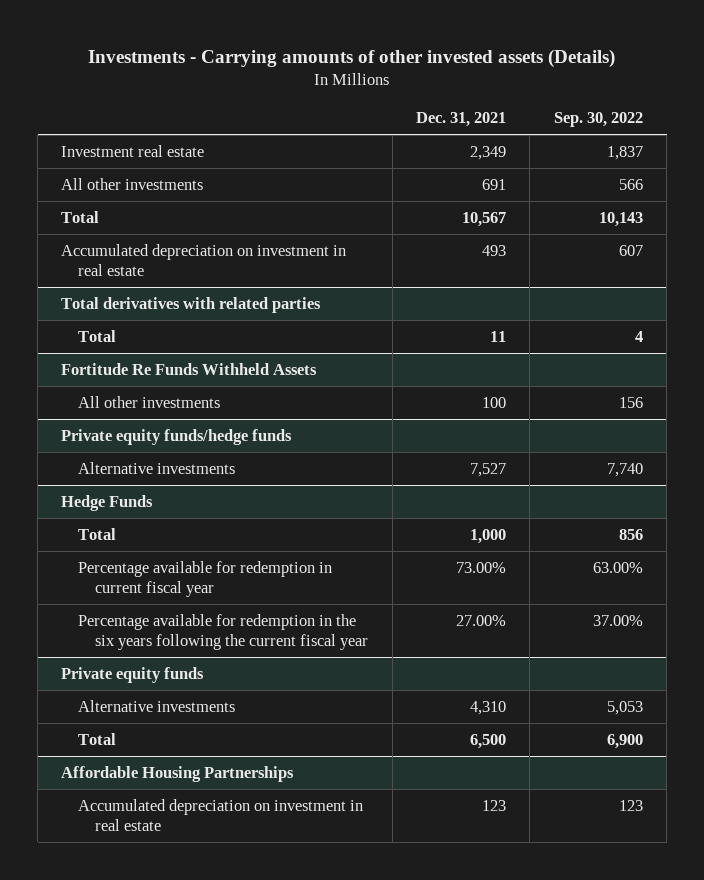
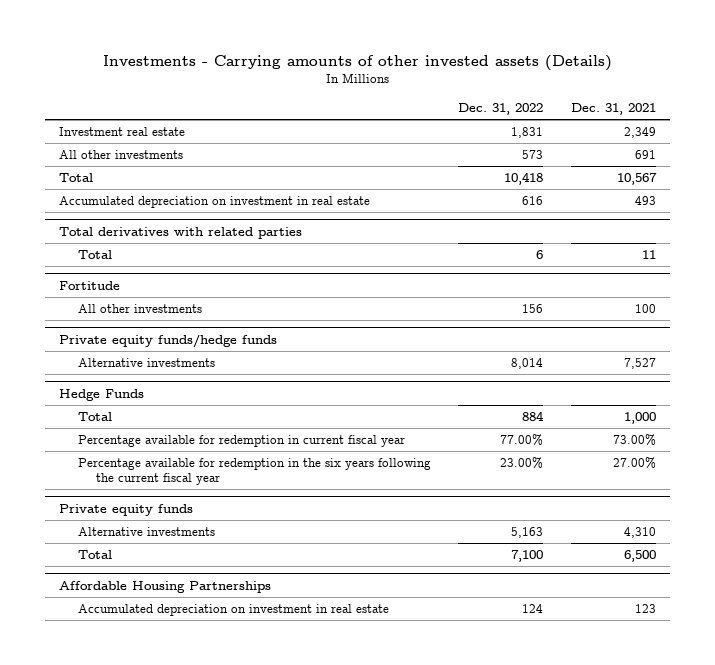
[553,112,643,128] Sep. 30, 2022 -> none
none -> [458,103,544,116] Dec. 31, 2022
[61,362,318,375] Fortitude Re Funds Withheld Assets -> [59,280,121,290] Fortitude

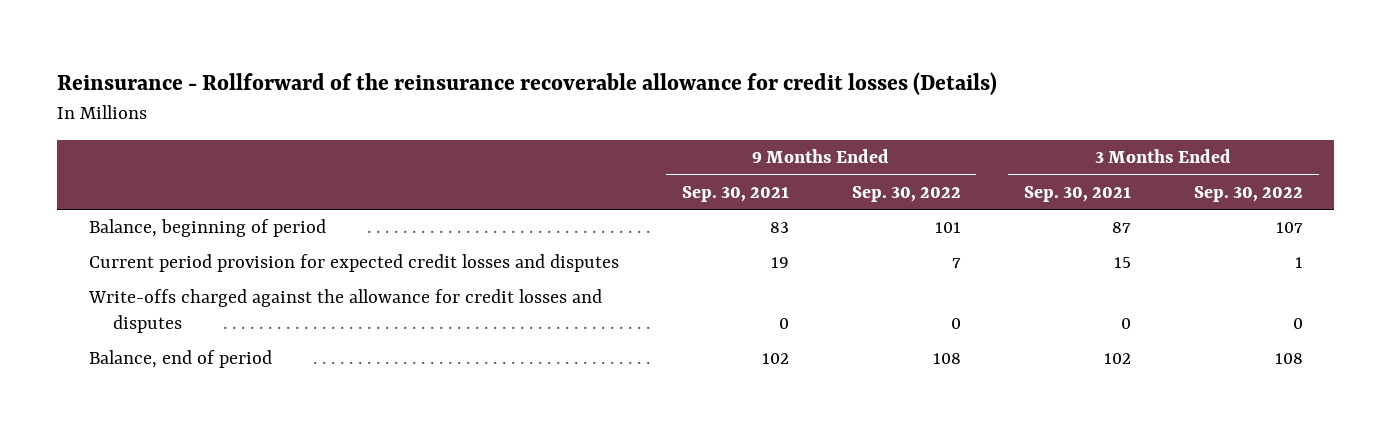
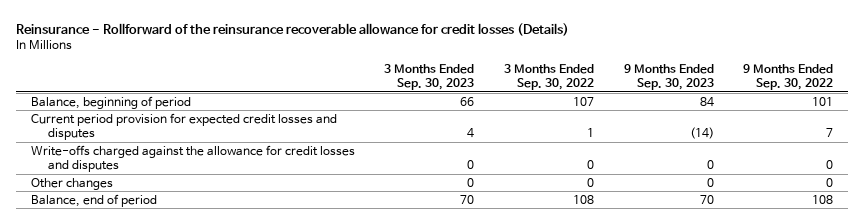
[681,186,789,203] Sep. 30, 2021 -> none
[1023,186,1131,203] Sep. 30, 2021 -> none
none -> [384,63,475,90] 3 Months Ended Sep. 30, 2023
none -> [623,63,714,90] 9 Months Ended Sep. 30, 2023
none -> [30,177,113,190] Other changes

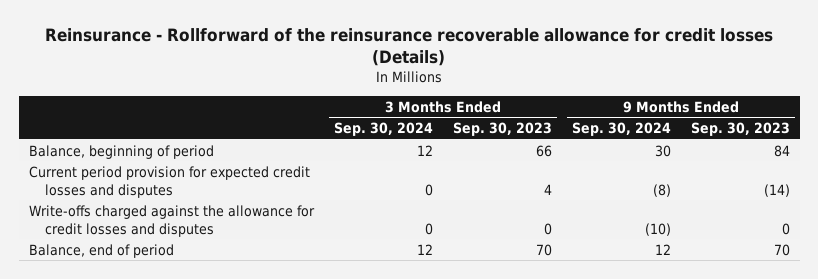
[503,63,594,90] 3 Months Ended Sep. 30, 2022 -> none
[743,63,834,90] 9 Months Ended Sep. 30, 2022 -> none
none -> [333,122,433,137] Sep. 30, 2024
none -> [571,122,671,137] Sep. 30, 2024
[30,177,113,190] Other changes -> none

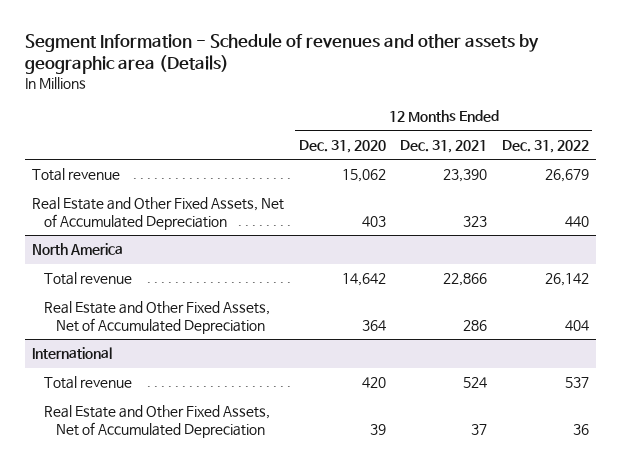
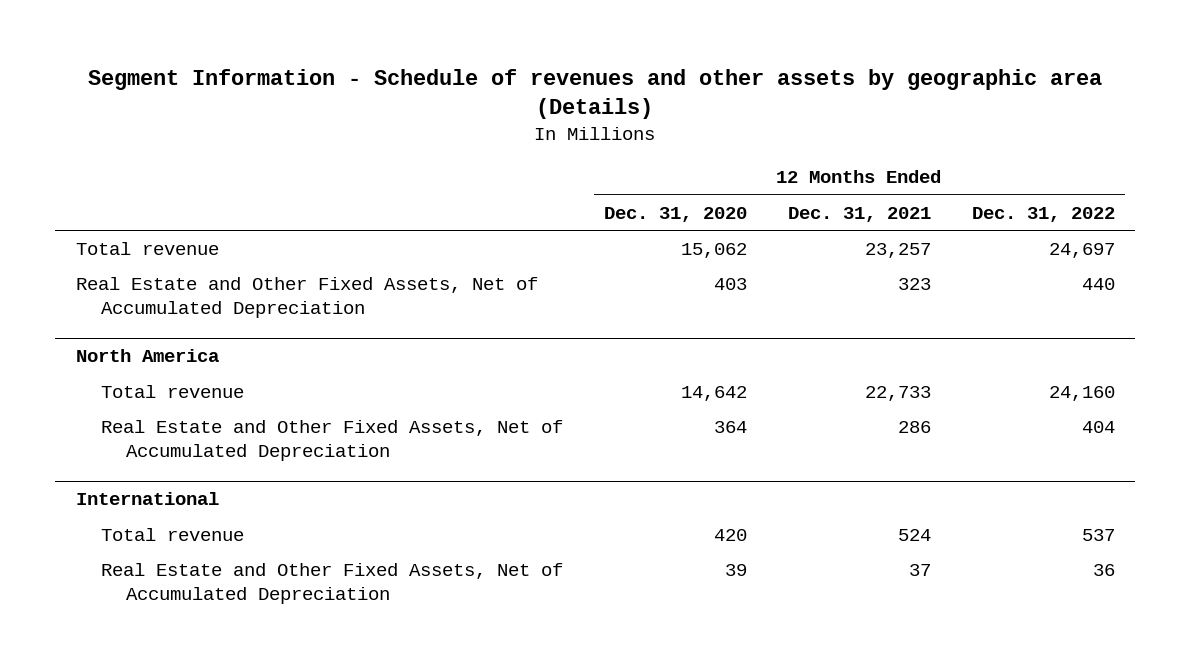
[443,169,488,183] 23,390 -> [864,243,931,259] 23,257
[544,169,589,183] 26,679 -> [1048,243,1115,259] 24,697
[443,273,488,287] 22,866 -> [864,386,931,402] 22,733
[544,273,589,287] 26,142 -> [1048,386,1115,402] 24,160

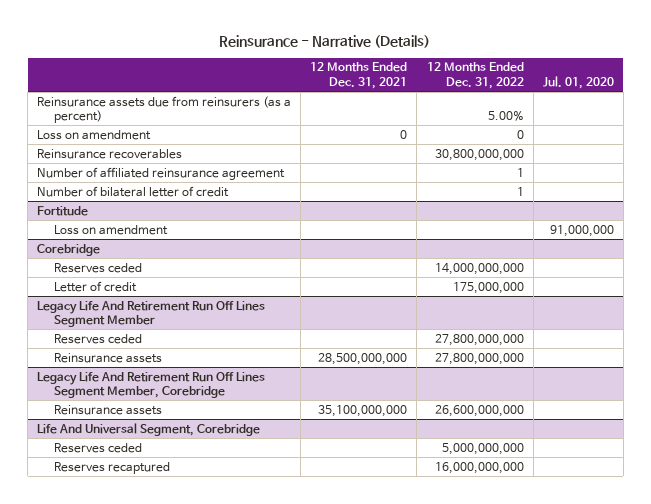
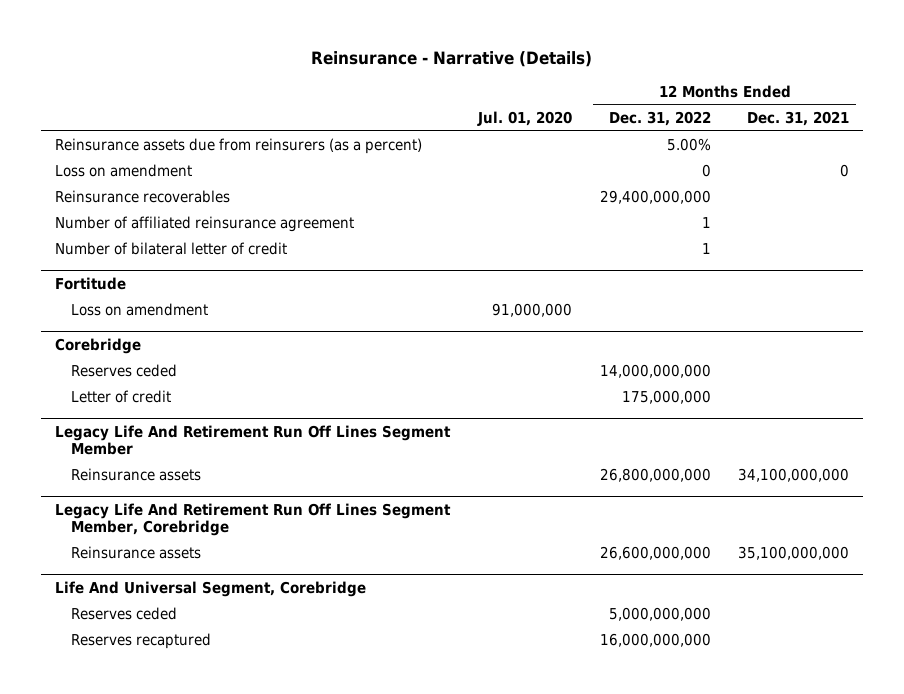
[434,148,524,161] 30,800,000,000 -> [599,190,711,205] 29,400,000,000
[53,333,142,344] Reserves ceded -> none
[318,352,408,365] 28,500,000,000 -> [738,468,850,483] 34,100,000,000
[434,352,524,365] 27,800,000,000 -> [599,468,711,483] 26,800,000,000

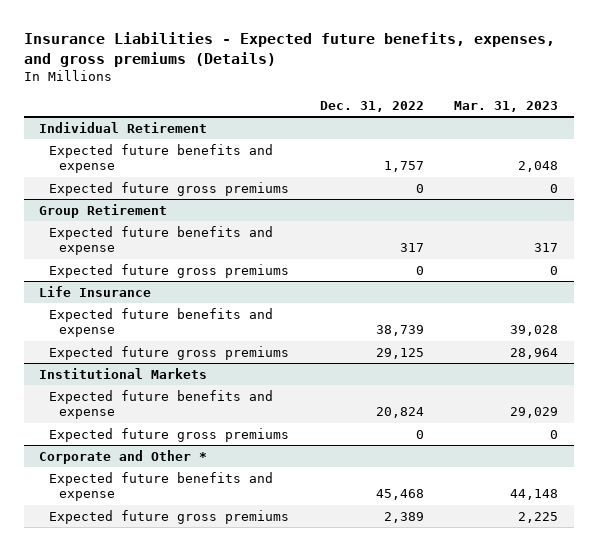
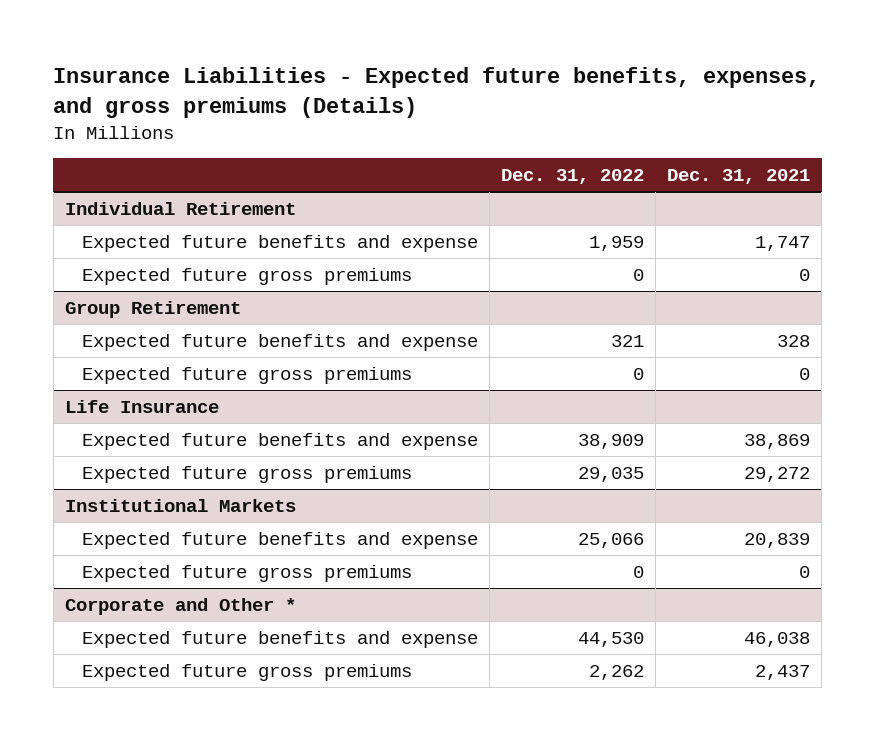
[454,100,559,112] Mar. 31, 2023 -> none
none -> [667,168,811,184] Dec. 31, 2021
[383,161,424,173] 1,757 -> [588,236,644,252] 1,959
[399,243,424,253] 317 -> [610,335,644,348] 321
[375,325,424,337] 38,739 -> [577,434,644,450] 38,909
[375,347,424,359] 29,125 -> [577,467,644,483] 29,035
[375,407,424,419] 20,824 -> [577,533,644,549] 25,066
[375,489,424,501] 45,468 -> [577,632,644,648] 44,530
[383,511,424,523] 2,389 -> [588,665,644,681] 2,262

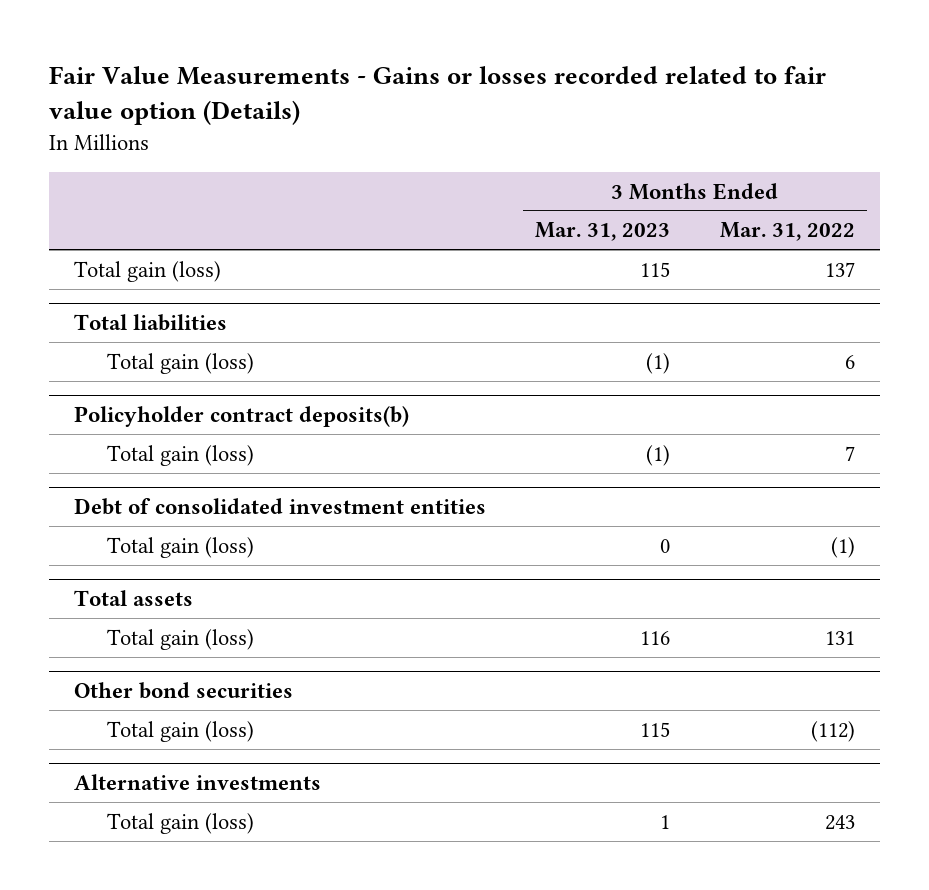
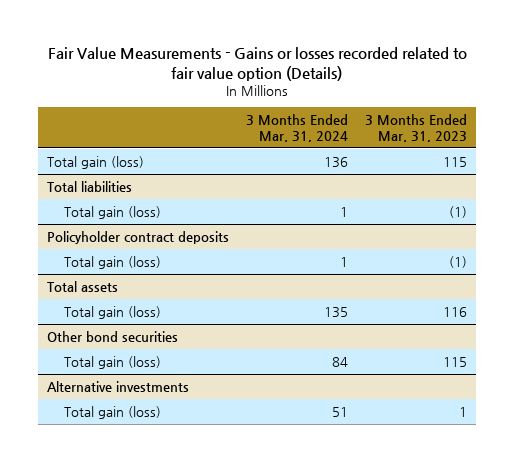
[719,222,855,242] Mar. 31, 2022 -> none
none -> [246,114,349,142] 3 Months Ended Mar. 31, 2024
[73,406,409,428] Policyholder contract deposits(b) -> [46,230,229,244] Policyholder contract deposits
[73,498,486,516] Debt of consolidated investment entities -> none
[107,536,255,558] Total gain (loss) -> none

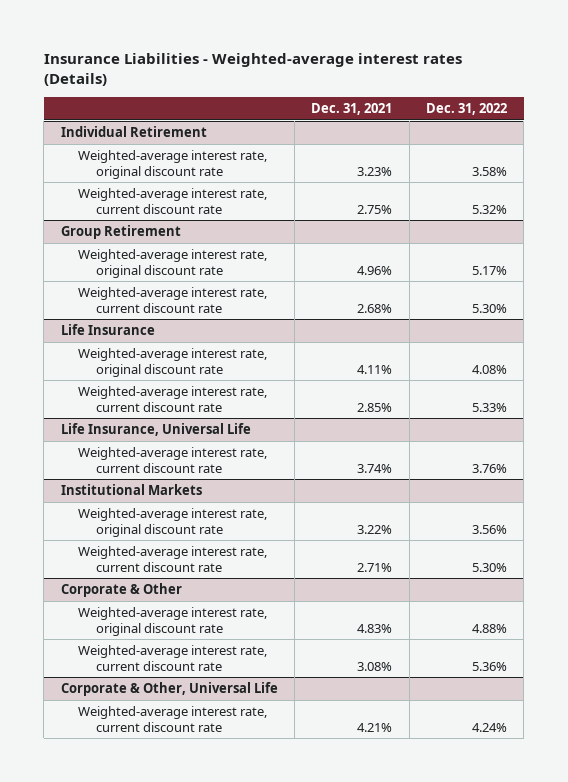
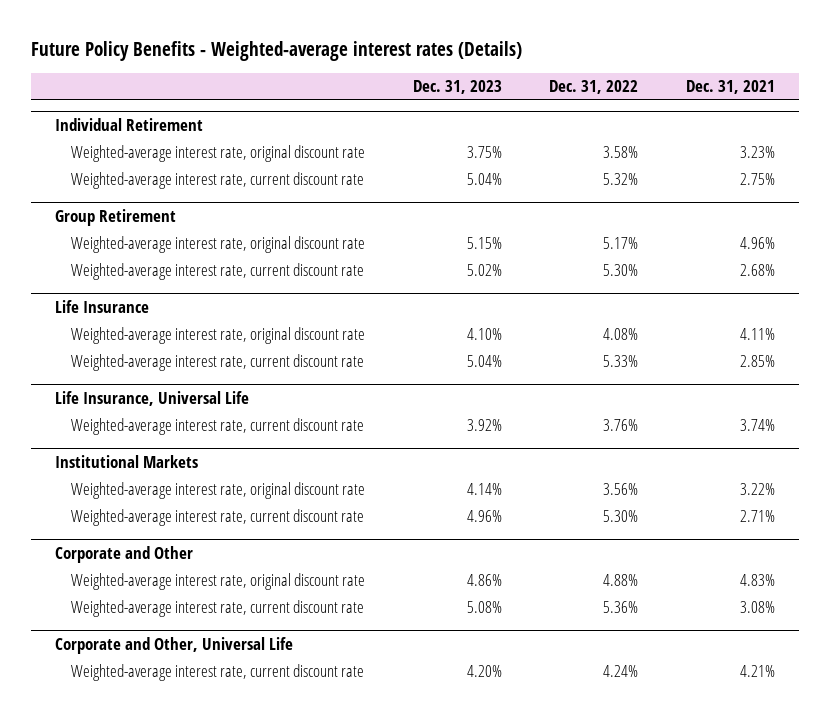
[43,53,462,87] Insurance Liabilities - Weighted-average interest rates (Details) -> [30,41,522,62] Future Policy Benefits - Weighted-average interest rates (Details)
none -> [412,80,502,95] Dec. 31, 2023
[60,582,182,597] Corporate & Other -> [54,545,193,563] Corporate and Other
[60,681,278,696] Corporate & Other, Universal Life -> [54,636,293,654] Corporate and Other, Universal Life

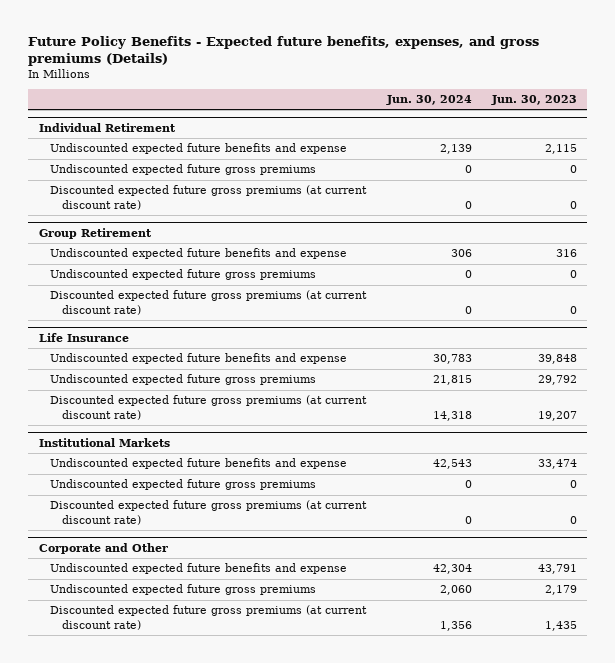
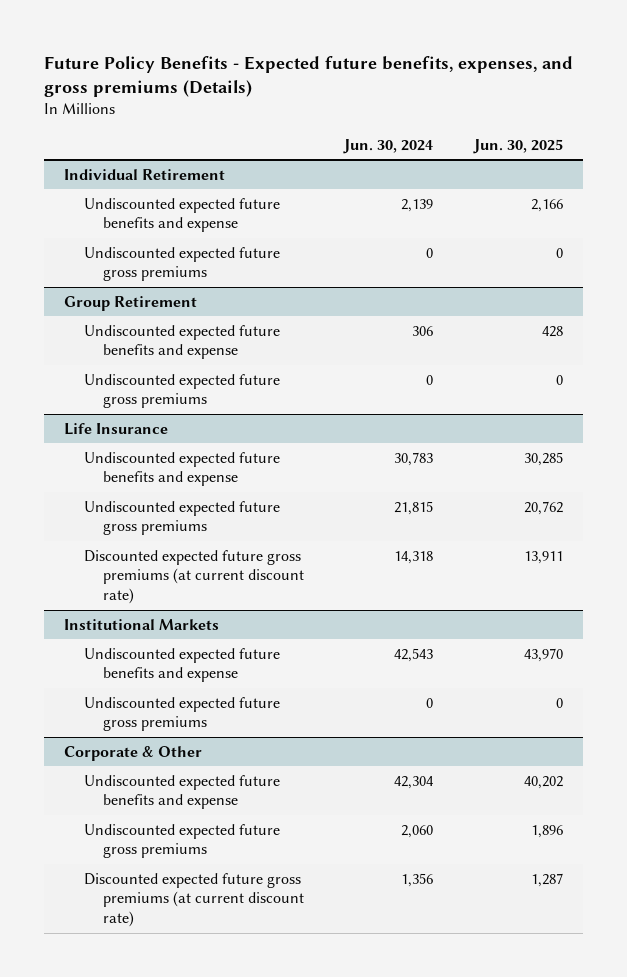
[490,95,577,106] Jun. 30, 2023 -> none
none -> [472,138,563,154] Jun. 30, 2025
[50,185,368,210] Discounted expected future gross premiums (at current discount rate) -> none
[50,290,368,315] Discounted expected future gross premiums (at current discount rate) -> none
[50,500,368,525] Discounted expected future gross premiums (at current discount rate) -> none
[38,542,168,554] Corporate and Other -> [64,745,203,761] Corporate & Other

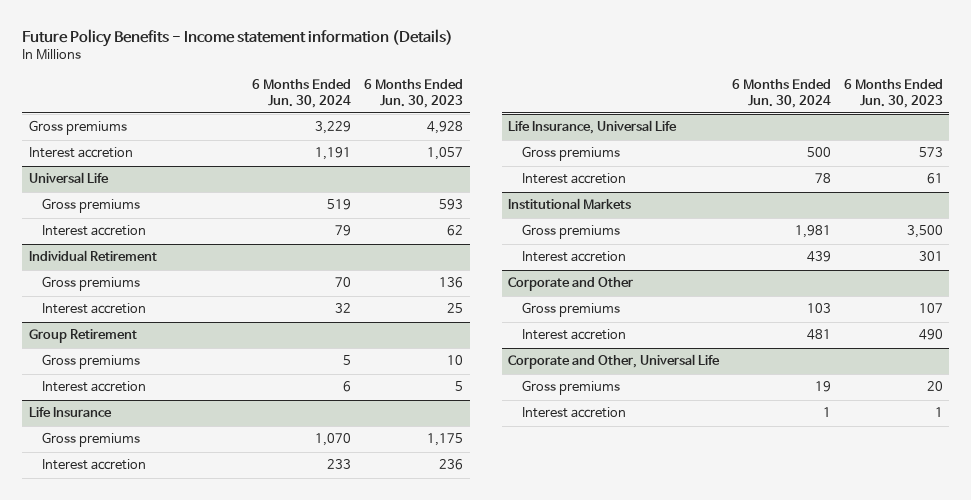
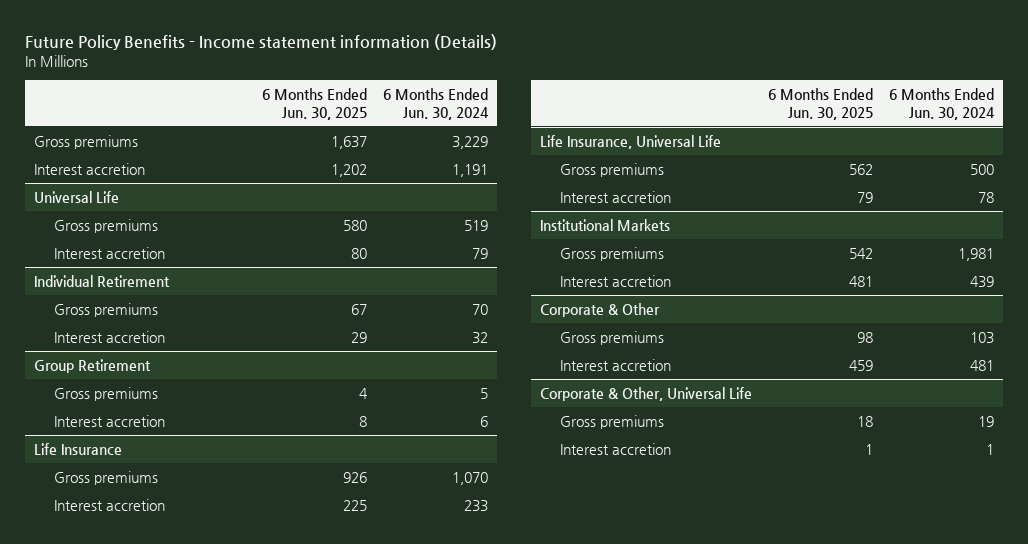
[364,79,464,108] 6 Months Ended Jun. 30, 2023 -> none
none -> [262,87,368,120] 6 Months Ended Jun. 30, 2025
[508,277,634,292] Corporate and Other -> [539,302,660,317] Corporate & Other
[508,354,721,370] Corporate and Other, Universal Life -> [539,386,752,401] Corporate & Other, Universal Life

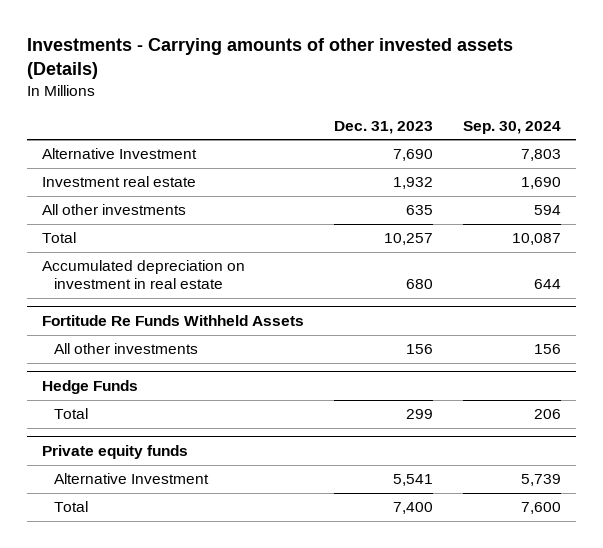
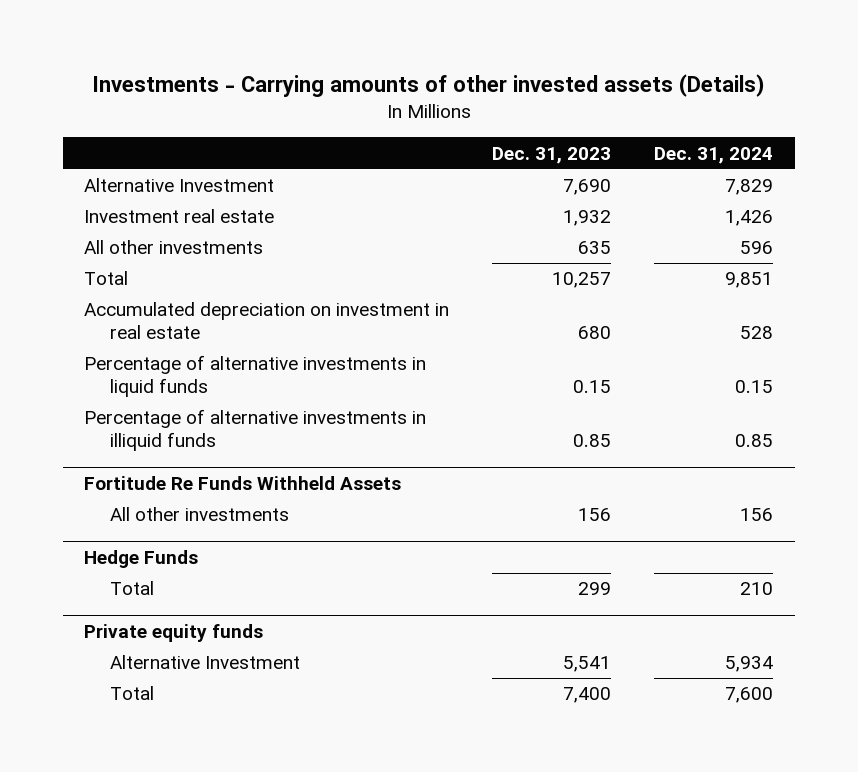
[463,120,562,134] Sep. 30, 2024 -> none
none -> [654,146,774,164] Dec. 31, 2024
none -> [84,355,427,397] Percentage of alternative investments in liquid funds
none -> [84,409,427,451] Percentage of alternative investments in illiquid funds

